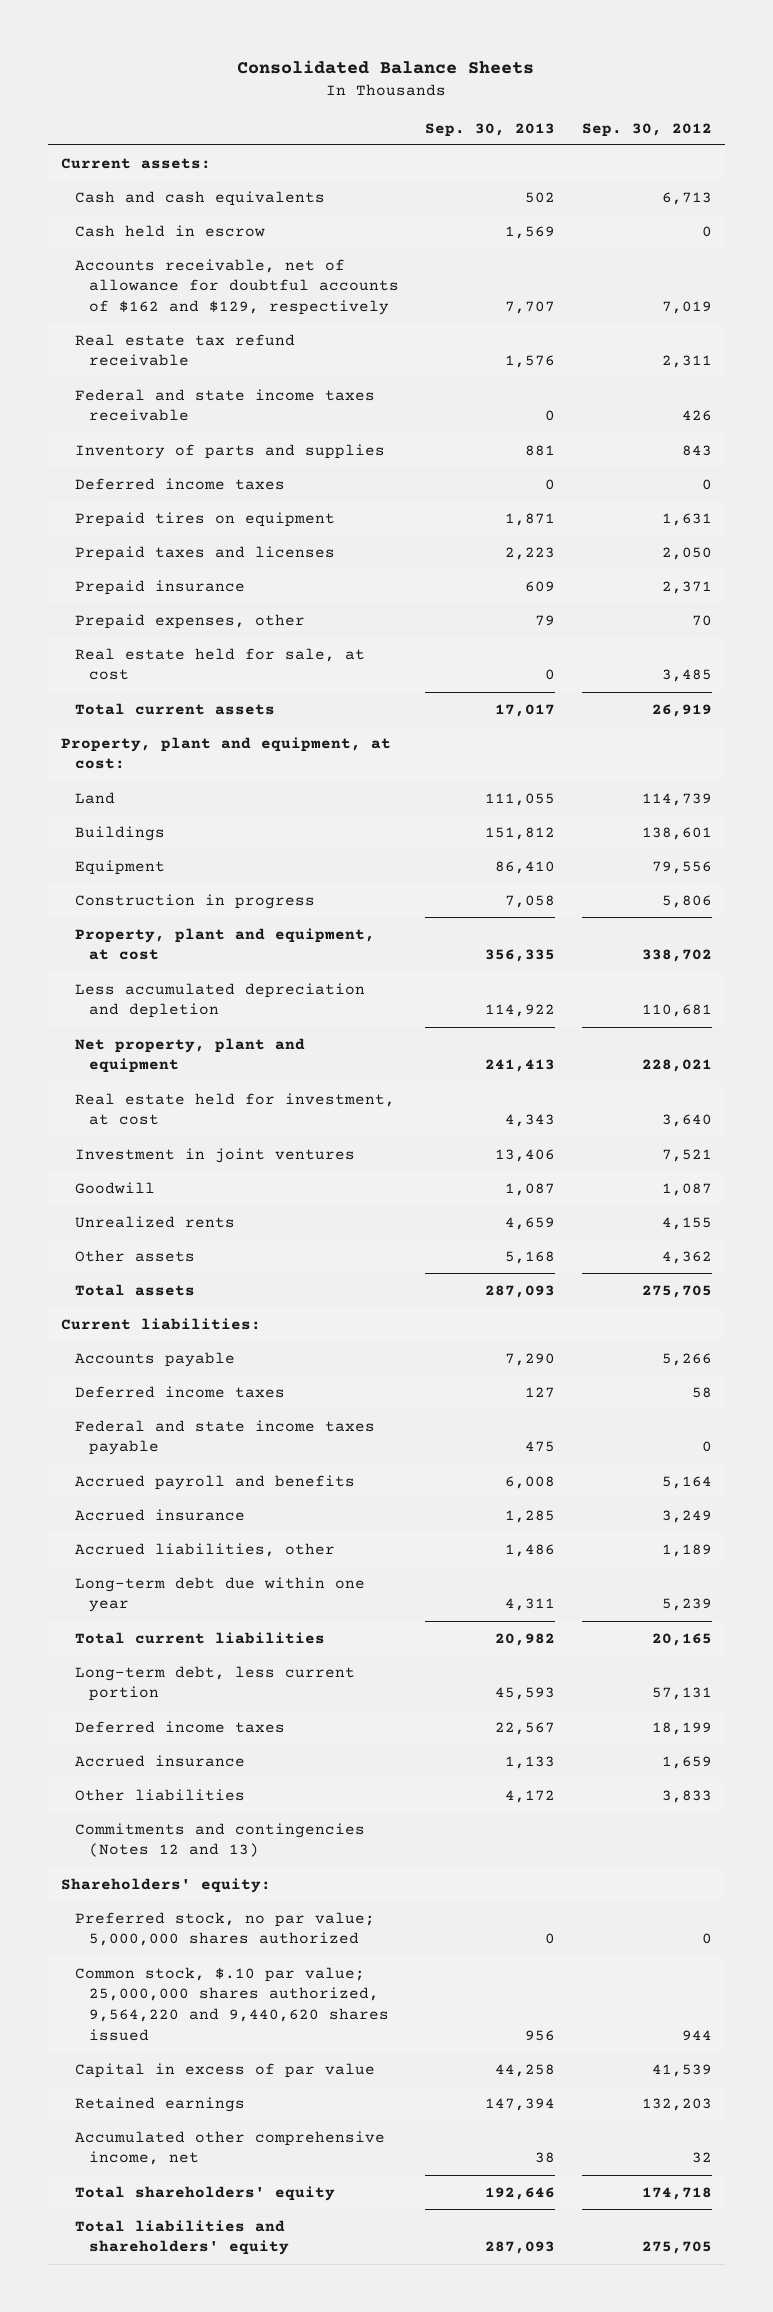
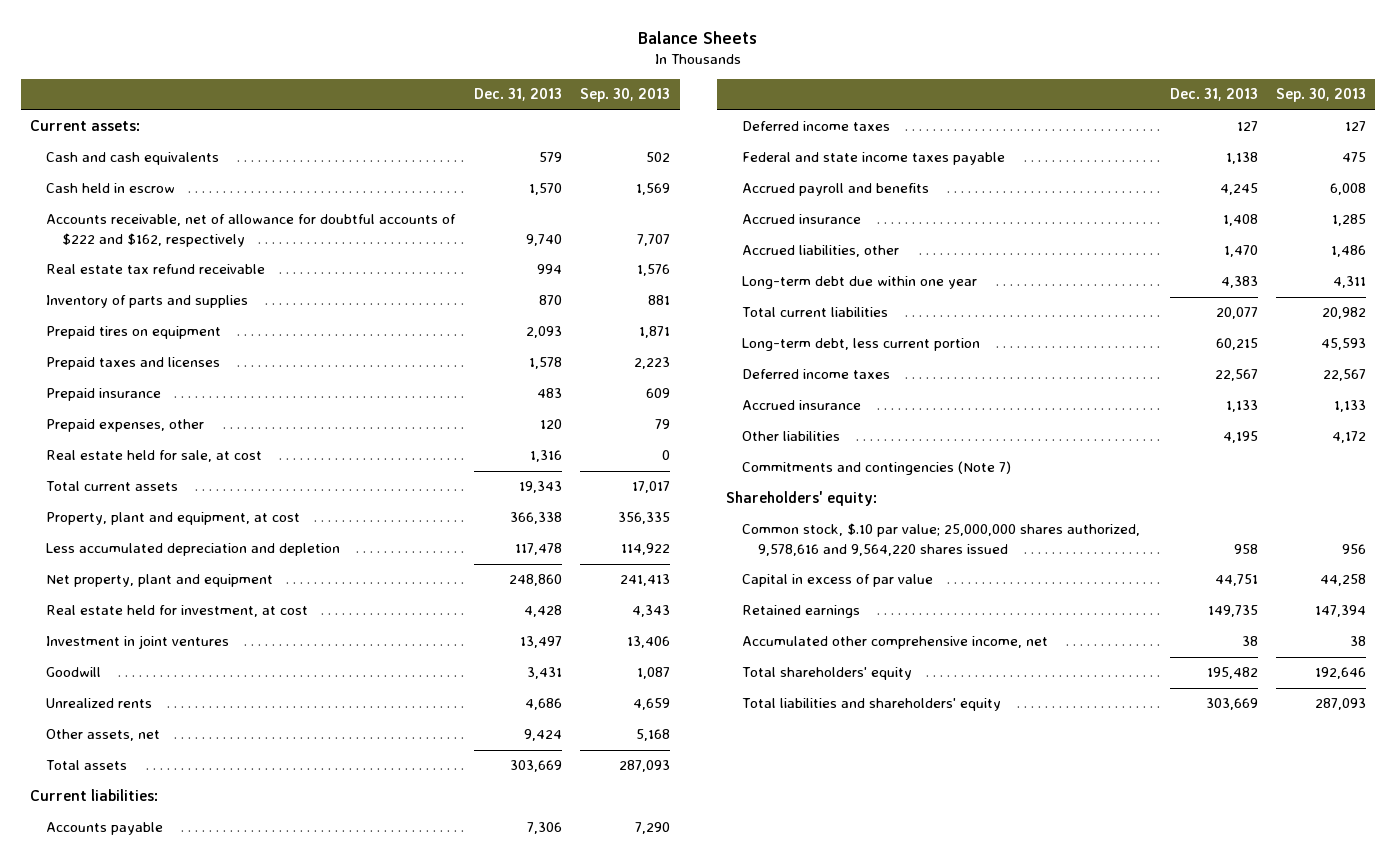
[237,60,535,75] Consolidated Balance Sheets -> [638,30,758,44] Balance Sheets
[581,122,712,137] Sep. 30, 2012 -> none
none -> [473,88,562,102] Dec. 31, 2013
[75,258,400,316] Accounts receivable, net of allowance for doubtful accounts of $162 and $129, respectively -> [45,214,456,247] Accounts receivable, net of allowance for doubtful accounts of $222 and $162, respectively
[75,388,376,422] Federal and state income taxes receivable -> none
[75,477,286,490] Deferred income taxes -> none
[61,736,392,770] Property, plant and equipment, at cost: -> none
[75,791,116,804] Land -> none
[75,825,166,841] Buildings -> none
[75,859,166,875] Equipment -> none
[75,893,316,909] Construction in progress -> none
[75,1249,196,1262] Other assets -> [45,729,160,742] Other assets, net
[75,1822,366,1858] Commitments and contingencies (Notes 12 and 13) -> [741,461,1011,476] Commitments and contingencies (Note 7)
[75,1911,376,1947] Preferred stock, no par value; 5,000,000 shares authorized -> none
[75,1966,390,2042] Common stock, $.10 par value; 25,000,000 shares authorized, 9,564,220 and 9,440,620 shares issued -> [741,523,1140,556] Common stock, $.10 par value; 25,000,000 shares authorized, 9,578,616 and 9,564,220 shares issued

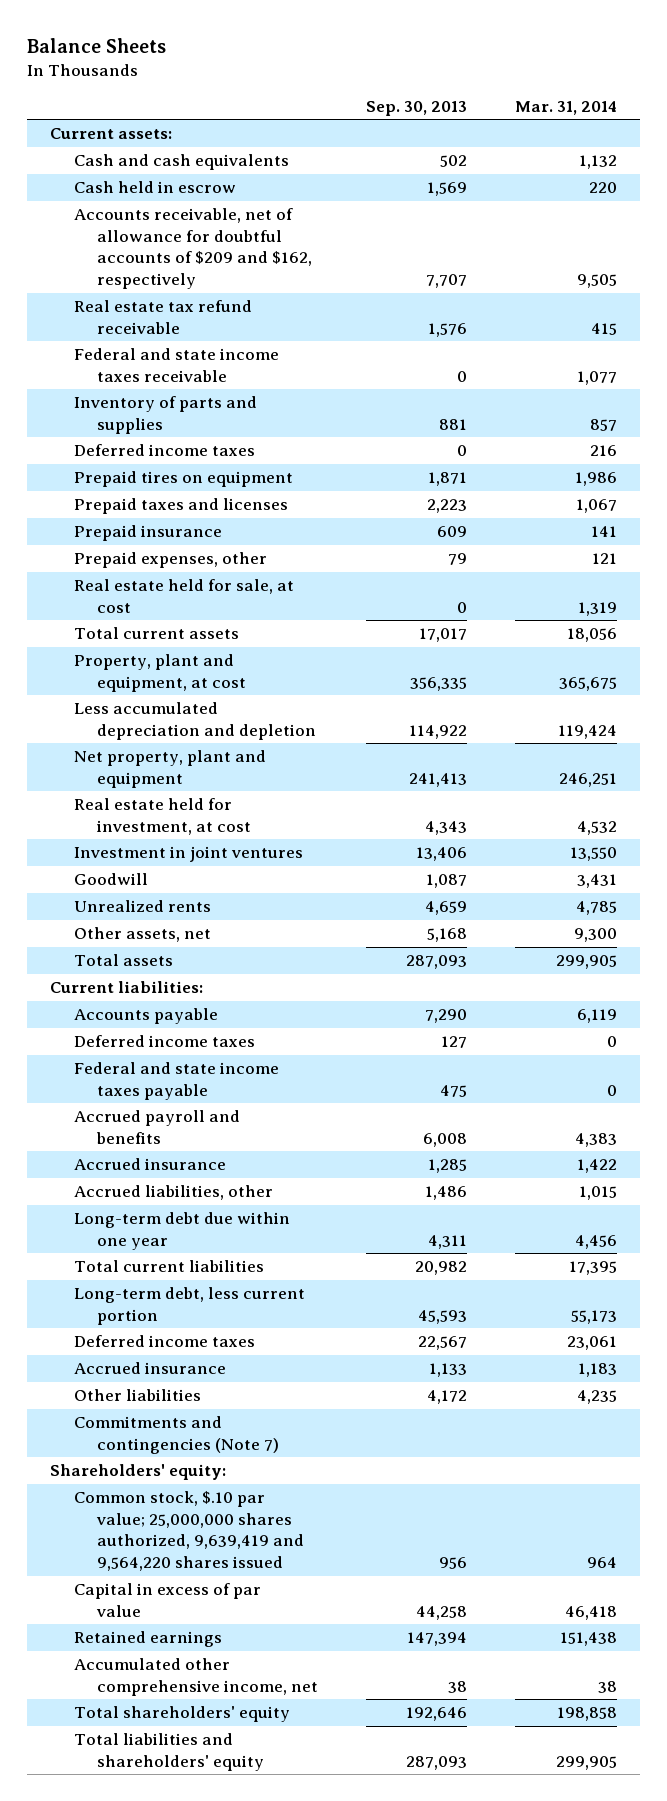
[473,88,562,102] Dec. 31, 2013 -> none
none -> [514,100,617,115] Mar. 31, 2014
[45,214,456,247] Accounts receivable, net of allowance for doubtful accounts of $222 and $162, respectively -> [73,208,313,290] Accounts receivable, net of allowance for doubtful accounts of $209 and $162, respectively
none -> [73,348,279,382] Federal and state income taxes receivable
none -> [73,444,255,457] Deferred income taxes
[741,523,1140,556] Common stock, $.10 par value; 25,000,000 shares authorized, 9,578,616 and 9,564,220 shares issued -> [73,1491,305,1572] Common stock, $.10 par value; 25,000,000 shares authorized, 9,639,419 and 9,564,220 shares issued

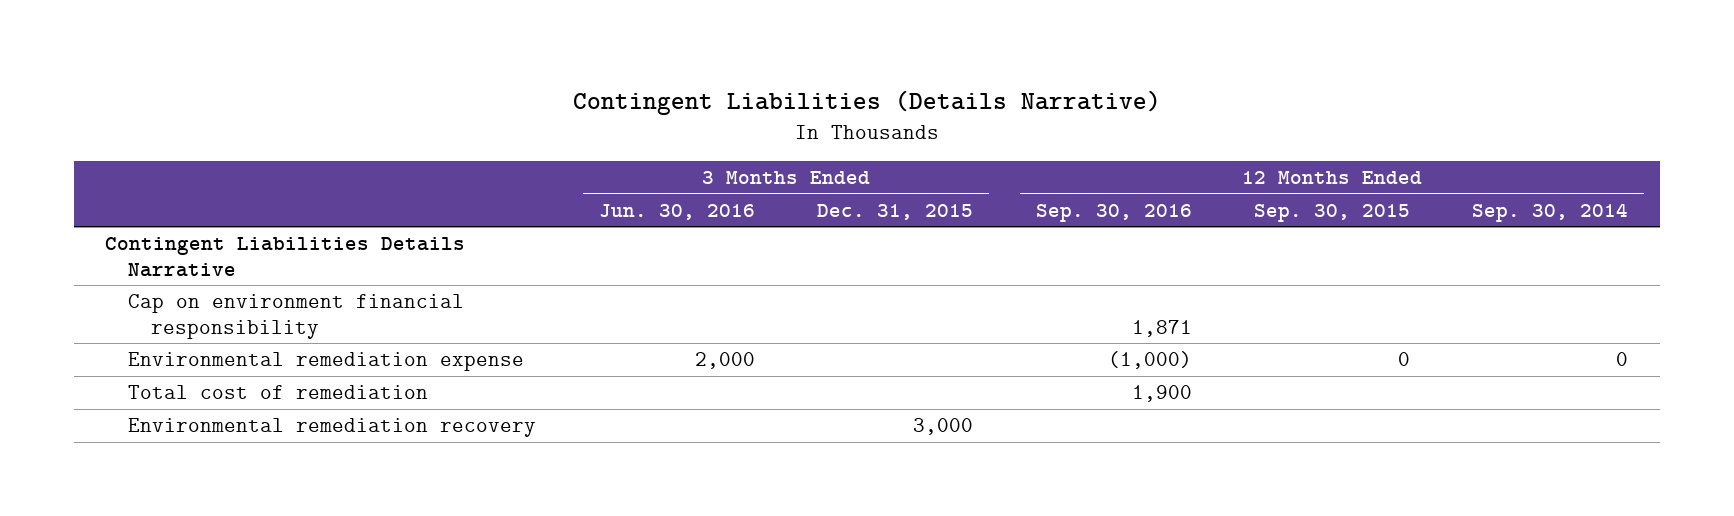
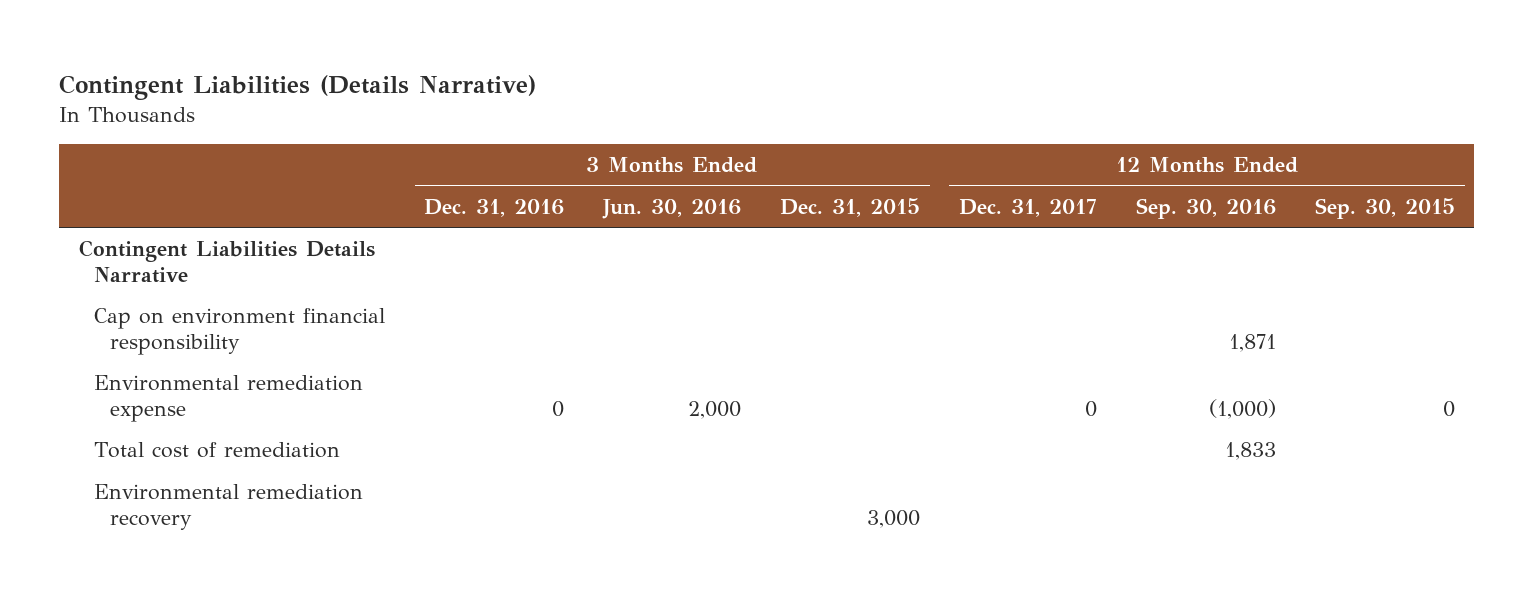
[1472,202,1629,222] Sep. 30, 2014 -> none
none -> [424,198,565,217] Dec. 31, 2016
none -> [959,198,1098,217] Dec. 31, 2017
[1131,385,1192,403] 1,900 -> [1225,442,1277,461] 1,833

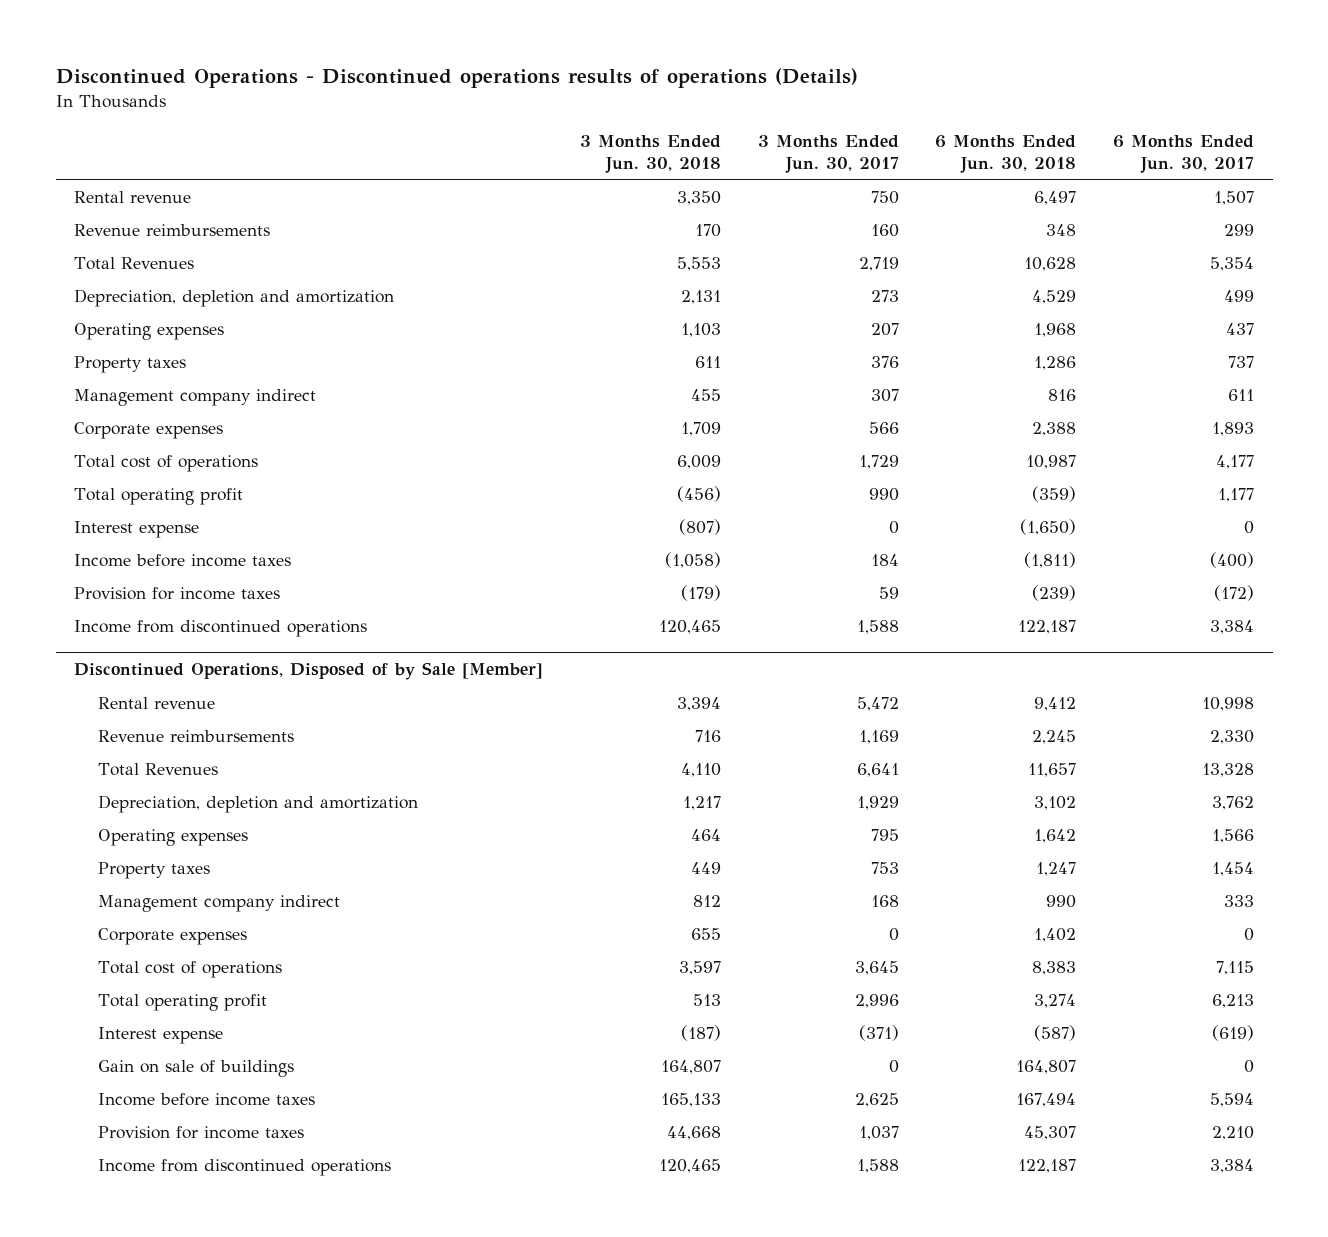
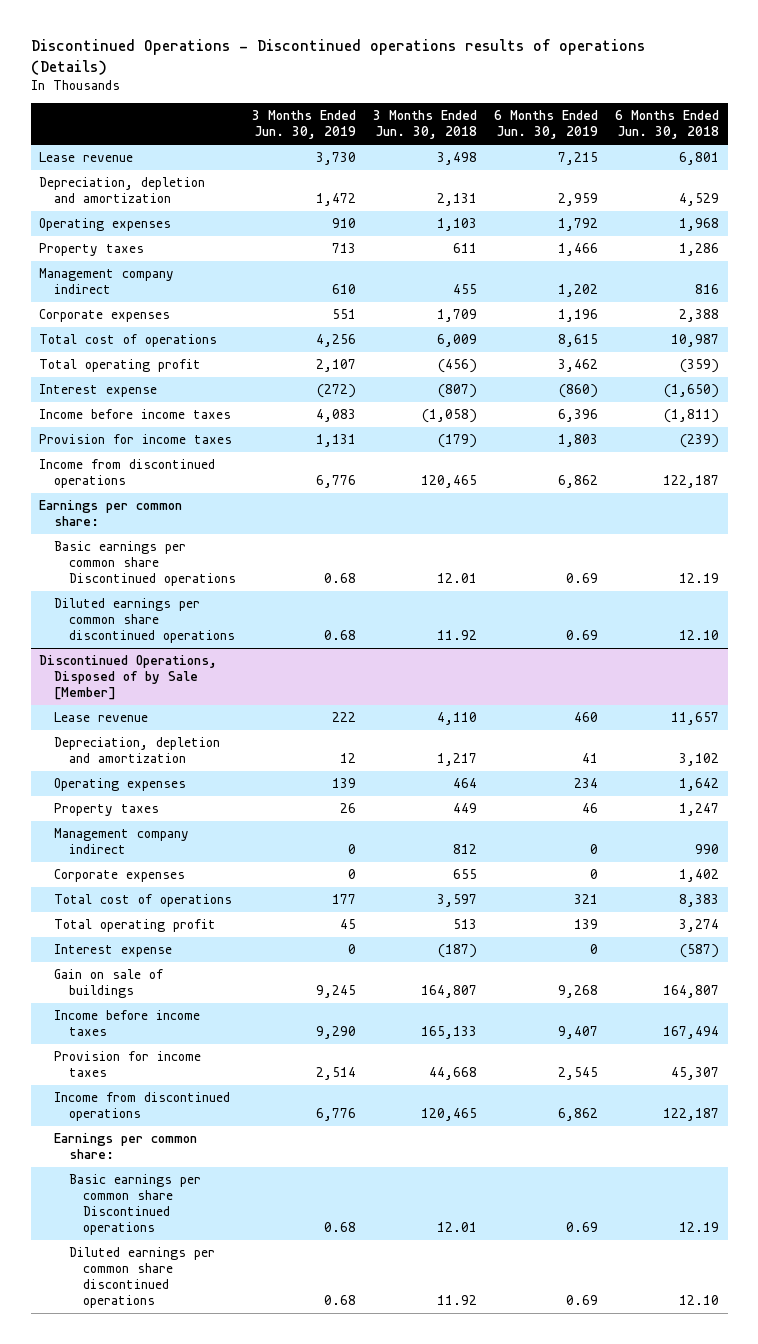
[757,135,899,174] 3 Months Ended Jun. 30, 2017 -> none
[1113,135,1255,174] 6 Months Ended Jun. 30, 2017 -> none
none -> [252,110,357,140] 3 Months Ended Jun. 30, 2019
none -> [494,110,599,140] 6 Months Ended Jun. 30, 2019
[73,223,270,236] Revenue reimbursements -> none
[73,256,194,270] Total Revenues -> none
[73,190,191,203] Rental revenue -> [39,151,134,162] Lease revenue
[676,190,721,205] 3,350 -> [437,151,478,165] 3,498
[1034,190,1077,205] 6,497 -> [679,151,720,165] 6,801
none -> [39,499,183,527] Earnings per common share:
none -> [53,540,236,587] Basic earnings per common share Discontinued operations
none -> [53,597,235,644] Diluted earnings per common share discontinued operations
[98,729,295,742] Revenue reimbursements -> none
[98,762,219,776] Total Revenues -> none
[98,696,216,709] Rental revenue -> [53,711,148,722] Lease revenue
[676,696,721,711] 3,394 -> [437,711,478,725] 4,110
[1034,696,1077,711] 9,412 -> [671,711,720,725] 11,657
none -> [53,1132,197,1160] Earnings per common share:
none -> [68,1173,201,1236] Basic earnings per common share Discontinued operations
none -> [68,1246,215,1309] Diluted earnings per common share discontinued operations

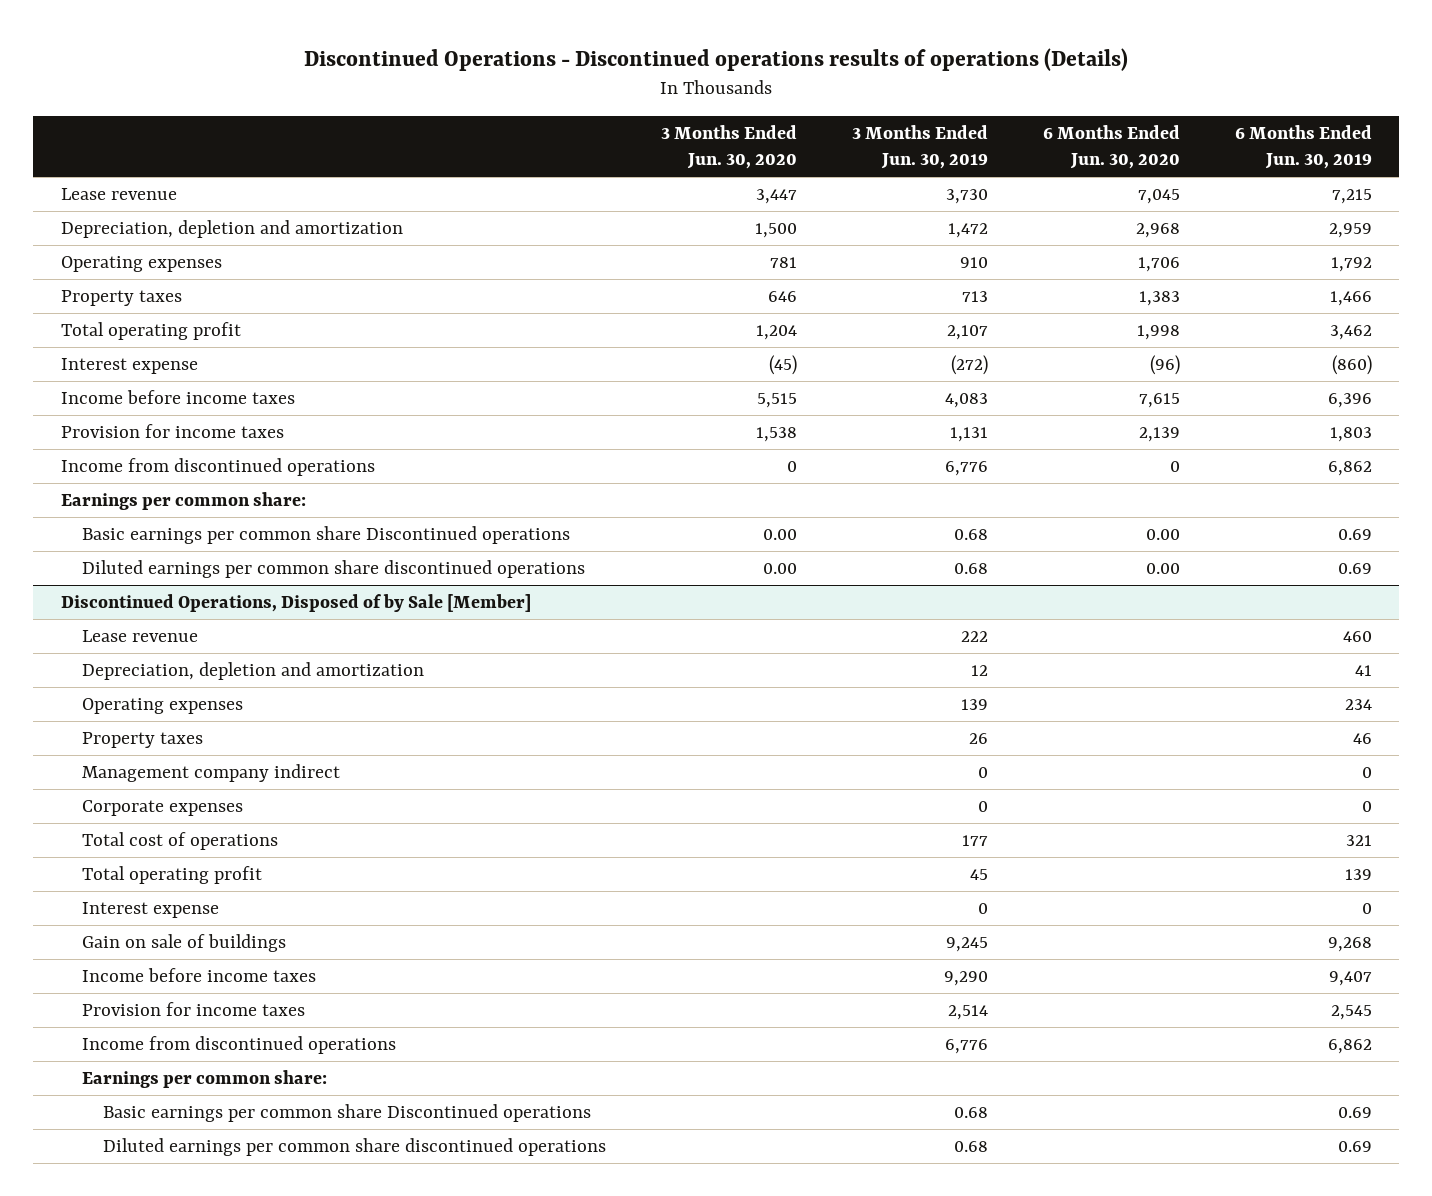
[373,110,478,140] 3 Months Ended Jun. 30, 2018 -> none
[615,110,720,140] 6 Months Ended Jun. 30, 2018 -> none
none -> [660,124,797,170] 3 Months Ended Jun. 30, 2020
none -> [1042,124,1180,170] 6 Months Ended Jun. 30, 2020
[39,267,175,295] Management company indirect -> none
[39,308,171,322] Corporate expenses -> none
[39,333,218,347] Total cost of operations -> none

